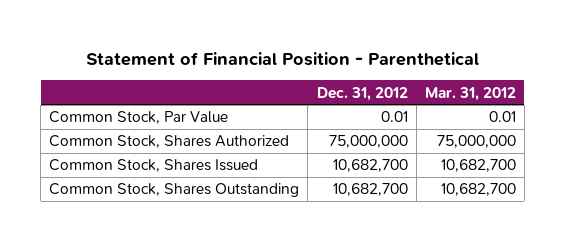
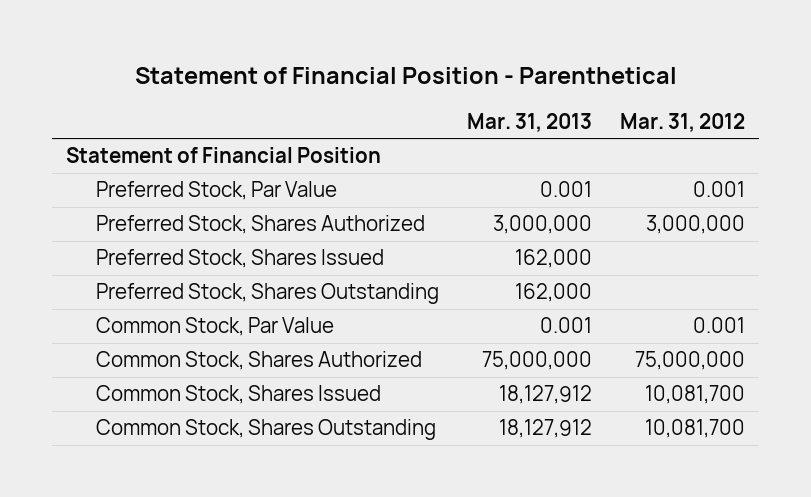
[316,86,408,101] Dec. 31, 2012 -> none
none -> [466,112,592,132] Mar. 31, 2013
none -> [66,147,382,164] Statement of Financial Position
none -> [95,181,337,201] Preferred Stock, Par Value
none -> [95,215,425,235] Preferred Stock, Shares Authorized
none -> [95,249,384,269] Preferred Stock, Shares Issued
none -> [95,283,439,305] Preferred Stock, Shares Outstanding
[488,111,516,123] 0.01 -> [693,317,746,334] 0.001
[440,159,516,173] 10,682,700 -> [645,385,746,405] 10,081,700
[440,183,516,197] 10,682,700 -> [645,419,746,439] 10,081,700

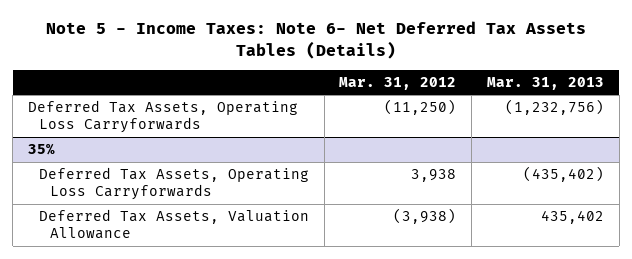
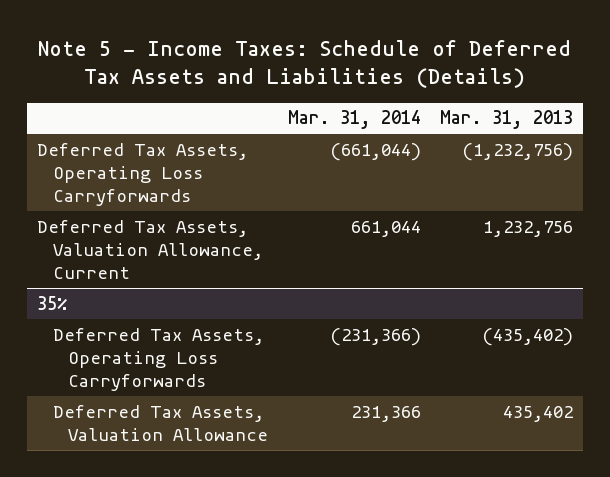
[45,21,586,59] Note 5 - Income Taxes: Note 6- Net Deferred Tax Assets Tables (Details) -> [38,39,572,89] Note 5 - Income Taxes: Schedule of Deferred Tax Assets and Liabilities (Details)
[339,76,457,90] Mar. 31, 2012 -> none
none -> [287,110,421,130] Mar. 31, 2014
none -> [37,219,263,280] Deferred Tax Assets, Valuation Allowance, Current

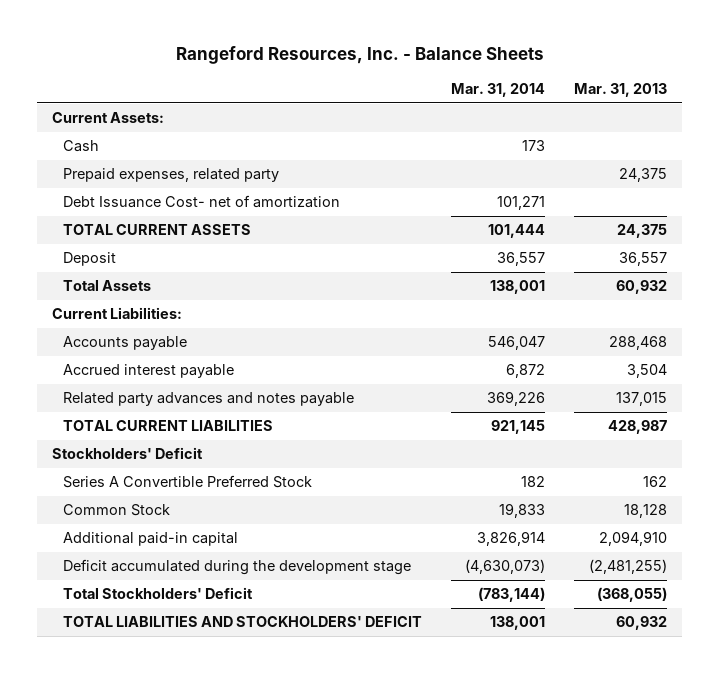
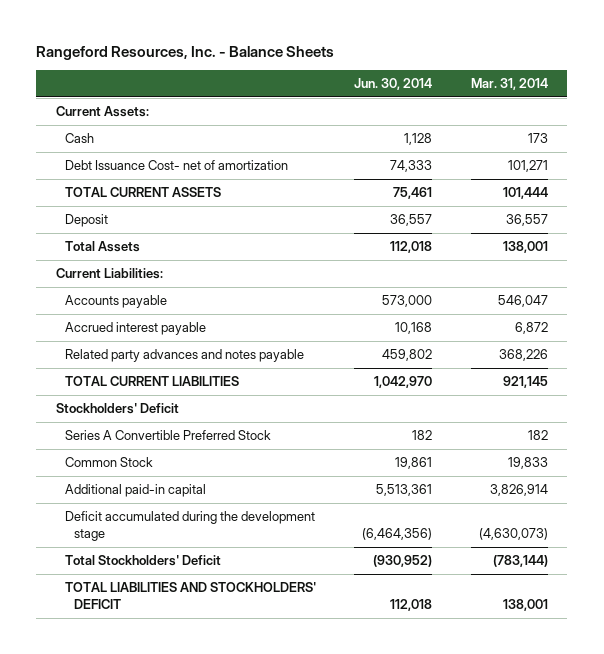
[574,83,668,98] Mar. 31, 2013 -> none
none -> [354,78,433,91] Jun. 30, 2014
[62,168,279,183] Prepaid expenses, related party -> none
[486,391,545,407] 369,226 -> [498,349,548,362] 368,226

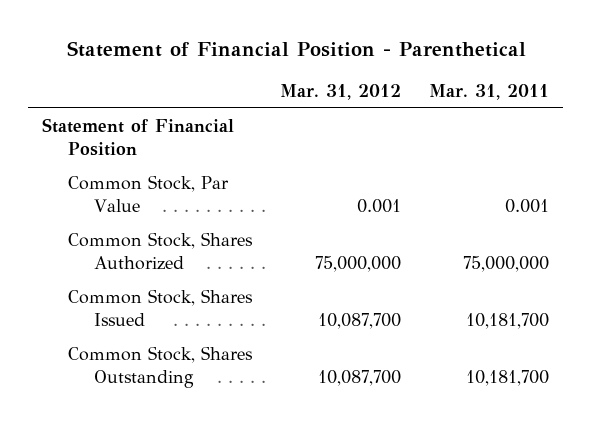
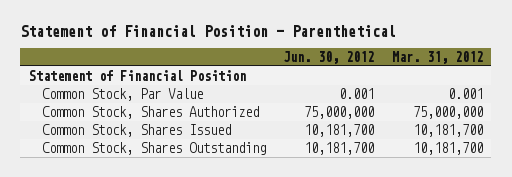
[429,83,550,100] Mar. 31, 2011 -> none
none -> [283,51,375,65] Jun. 30, 2012
[318,312,402,329] 10,087,700 -> [412,123,483,137] 10,181,700
[318,369,402,386] 10,087,700 -> [412,141,483,155] 10,181,700

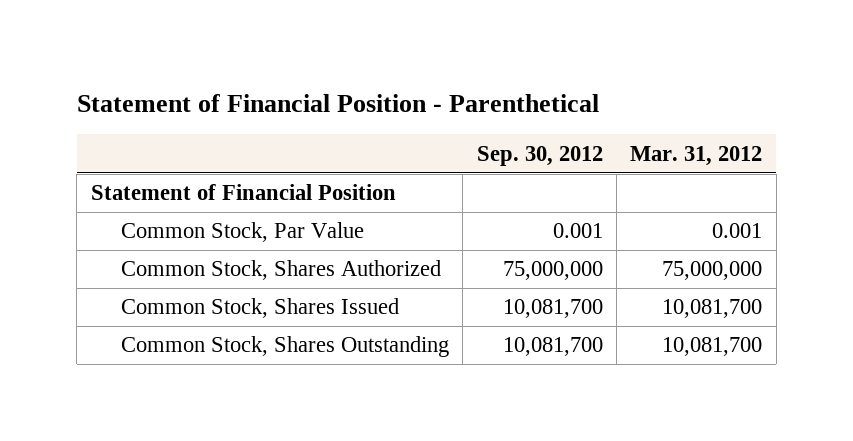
[283,51,375,65] Jun. 30, 2012 -> none
none -> [476,145,603,166] Sep. 30, 2012
[412,123,483,137] 10,181,700 -> [662,299,763,319] 10,081,700
[412,141,483,155] 10,181,700 -> [662,337,763,357] 10,081,700

